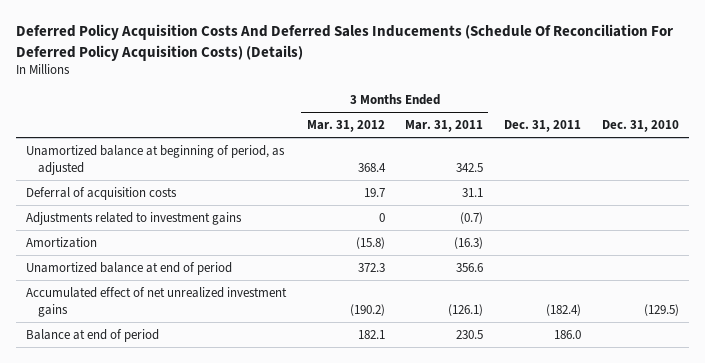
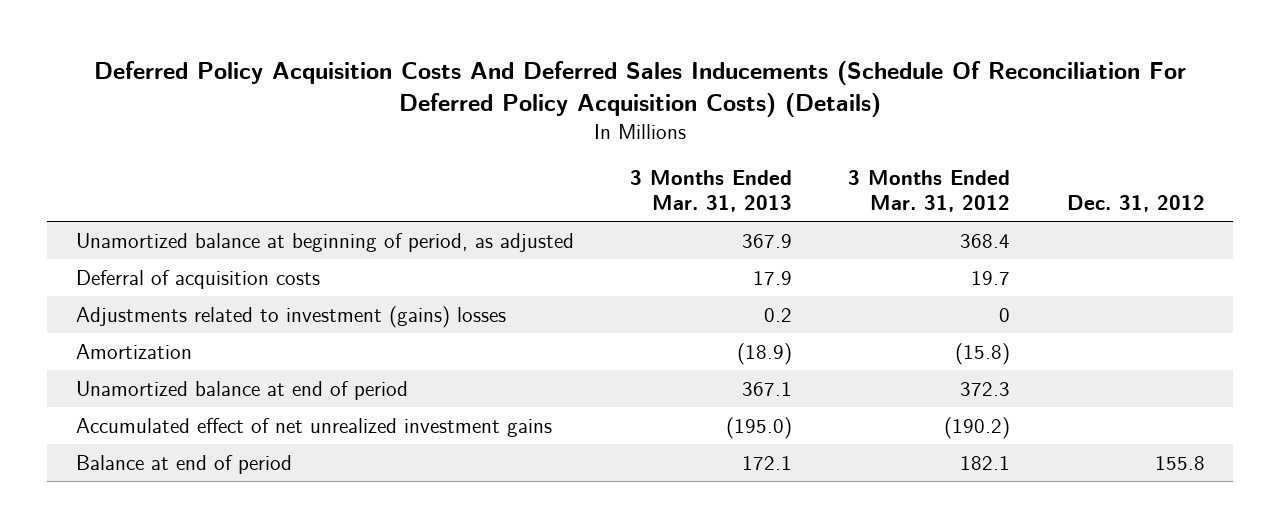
[405,120,484,133] Mar. 31, 2011 -> none
[503,120,581,133] Dec. 31, 2011 -> none
[601,120,679,133] Dec. 31, 2010 -> none
none -> [629,170,792,212] 3 Months Ended Mar. 31, 2013
none -> [1066,194,1205,212] Dec. 31, 2012
[25,211,242,225] Adjustments related to investment gains -> [75,305,506,328] Adjustments related to investment (gains) losses

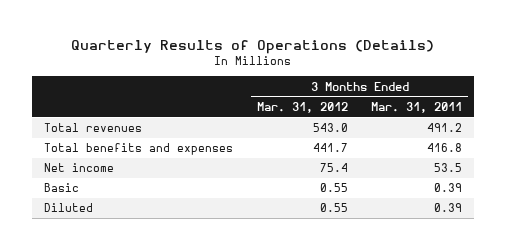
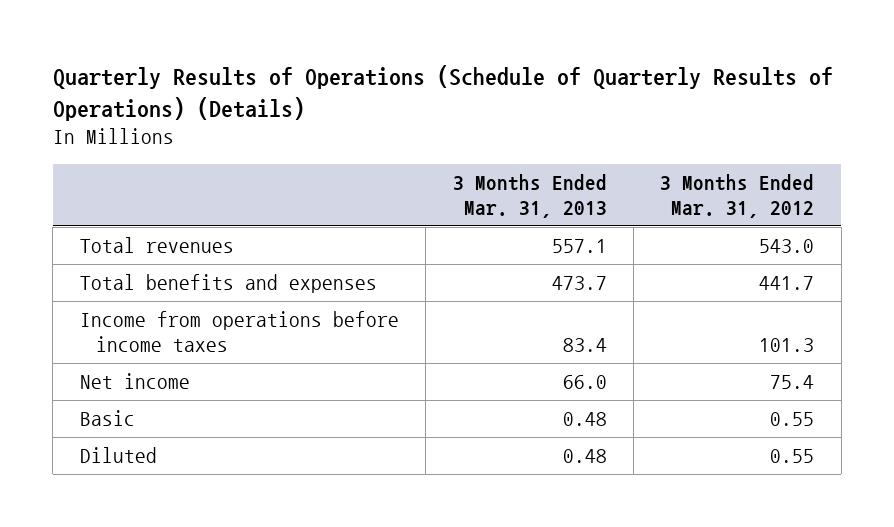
[71,39,435,54] Quarterly Results of Operations (Details) -> [52,65,833,122] Quarterly Results of Operations (Schedule of Quarterly Results of Operations) (Details)
[371,101,463,113] Mar. 31, 2011 -> none
none -> [452,173,607,218] 3 Months Ended Mar. 31, 2013
none -> [79,310,399,352] Income from operations before income taxes

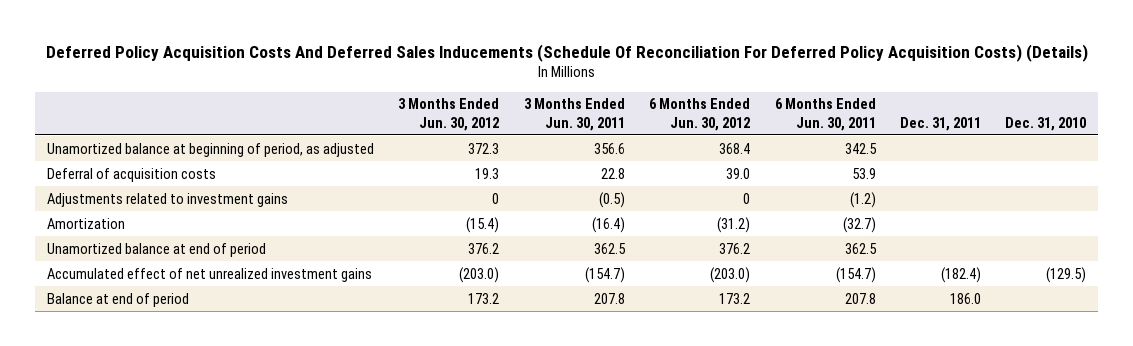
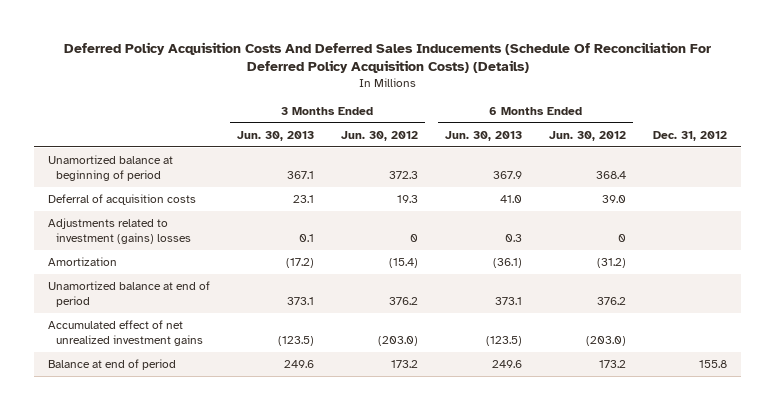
[523,98,625,131] 3 Months Ended Jun. 30, 2011 -> none
[774,98,876,131] 6 Months Ended Jun. 30, 2011 -> none
[899,116,981,131] Dec. 31, 2011 -> none
[1005,116,1087,131] Dec. 31, 2010 -> none
none -> [236,130,314,141] Jun. 30, 2013
none -> [445,130,523,141] Jun. 30, 2013
none -> [653,130,728,141] Dec. 31, 2012
[47,142,375,157] Unamortized balance at beginning of period, as adjusted -> [47,154,173,182] Unamortized balance at beginning of period
[47,192,289,207] Adjustments related to investment gains -> [47,217,192,245] Adjustments related to investment (gains) losses

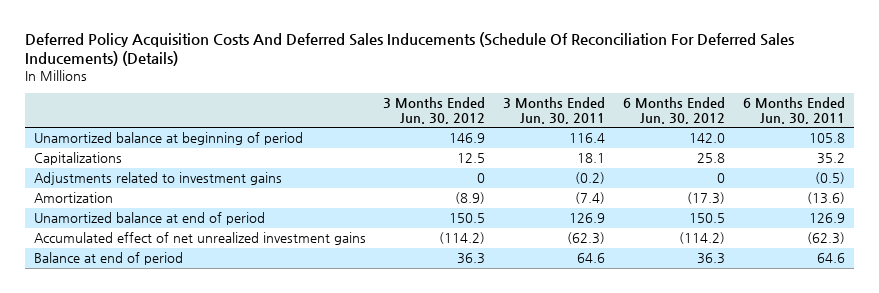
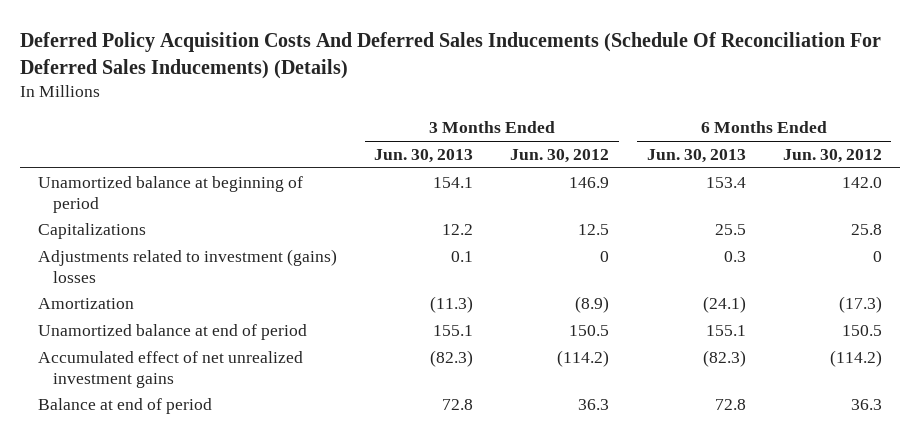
[503,96,606,124] 3 Months Ended Jun. 30, 2011 -> none
[742,96,845,124] 6 Months Ended Jun. 30, 2011 -> none
none -> [374,149,474,164] Jun. 30, 2013
none -> [646,149,746,164] Jun. 30, 2013
[33,172,282,186] Adjustments related to investment gains -> [38,248,338,283] Adjustments related to investment (gains) losses

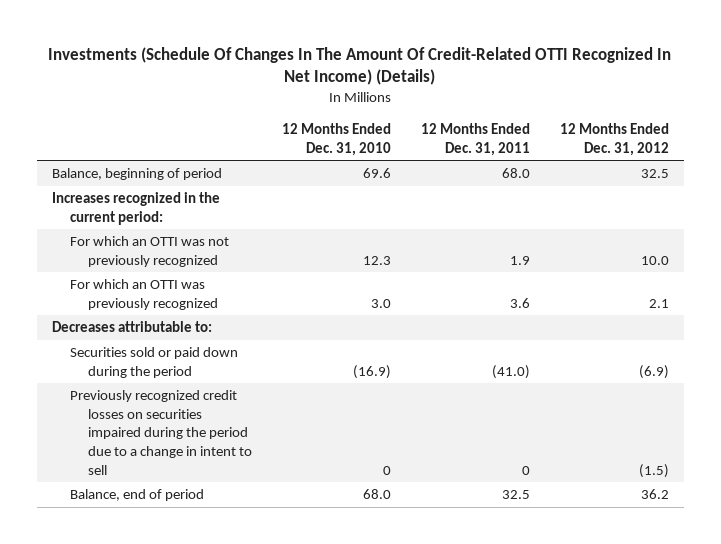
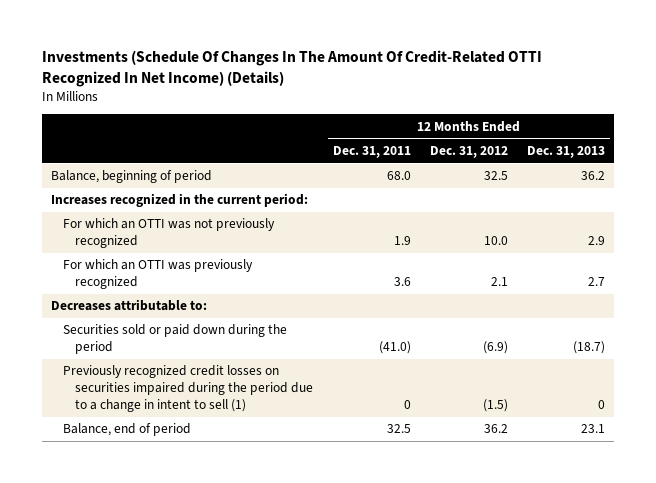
[282,122,392,156] 12 Months Ended Dec. 31, 2010 -> none
none -> [526,145,605,158] Dec. 31, 2013
[70,390,253,475] Previously recognized credit losses on securities impaired during the period due to a change in intent to sell -> [63,365,314,413] Previously recognized credit losses on securities impaired during the period due to a change in intent to sell (1)

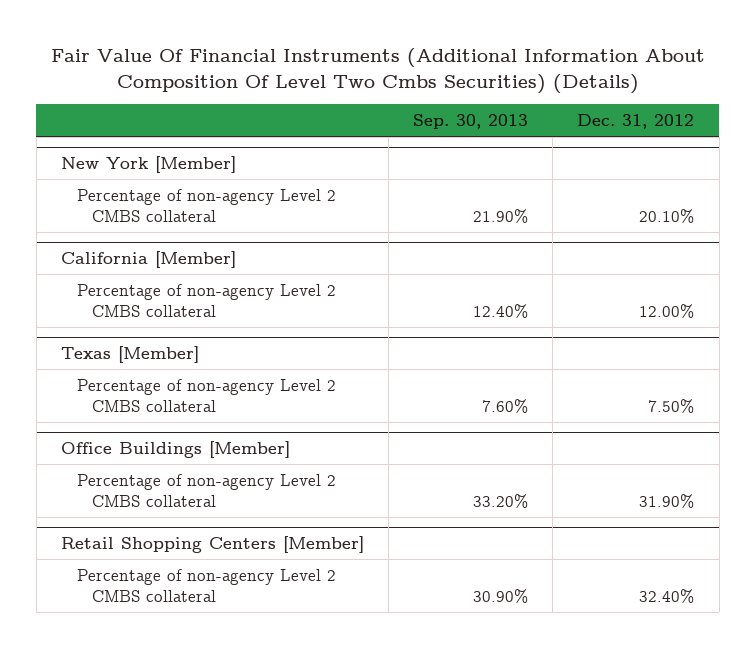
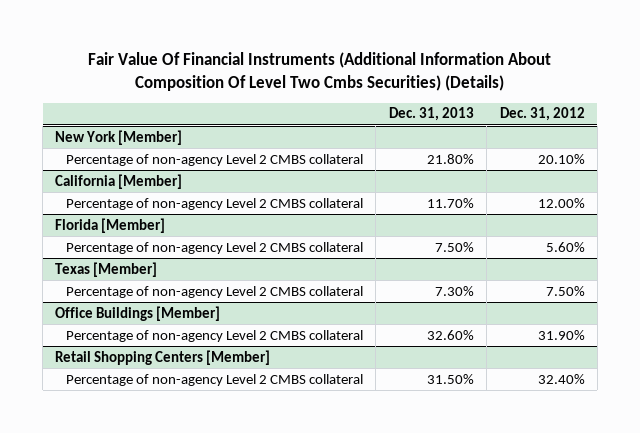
[413,113,529,129] Sep. 30, 2013 -> none
none -> [388,107,474,122] Dec. 31, 2013
none -> [55,217,166,233] Florida [Member]
none -> [65,241,363,254] Percentage of non-agency Level 2 CMBS collateral

